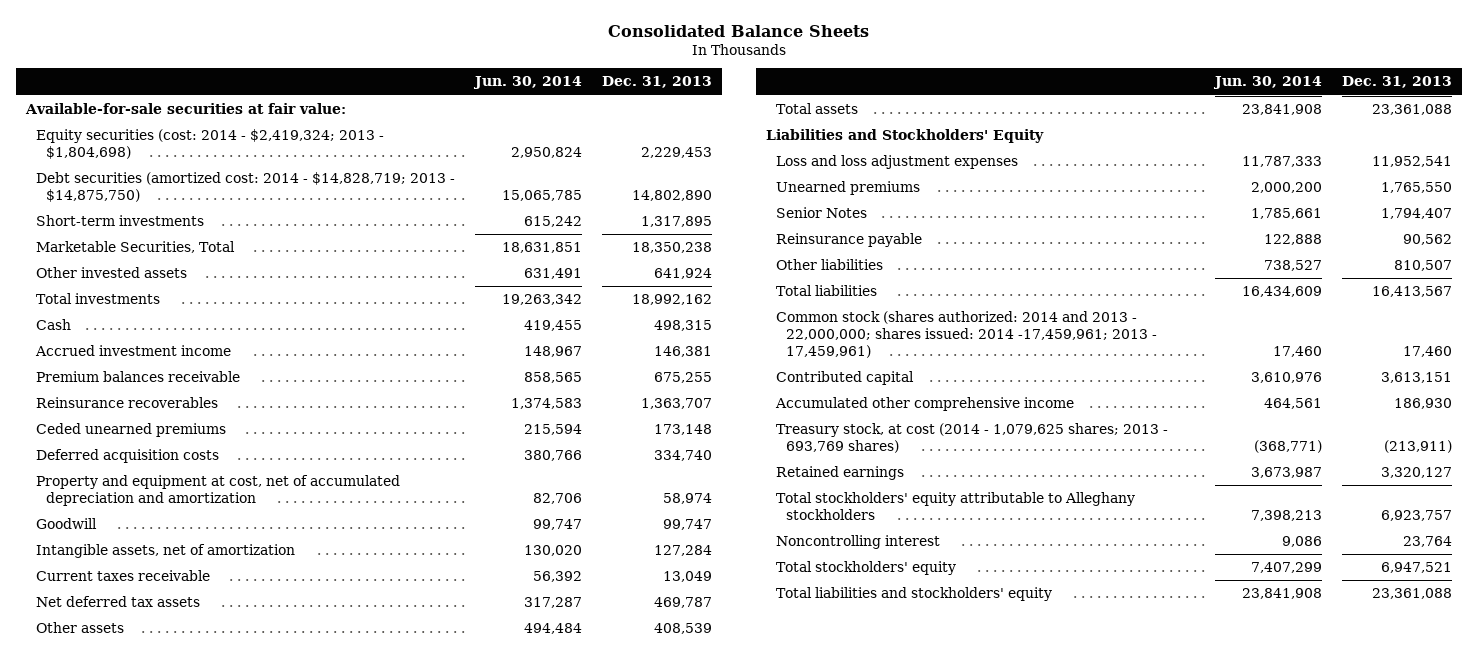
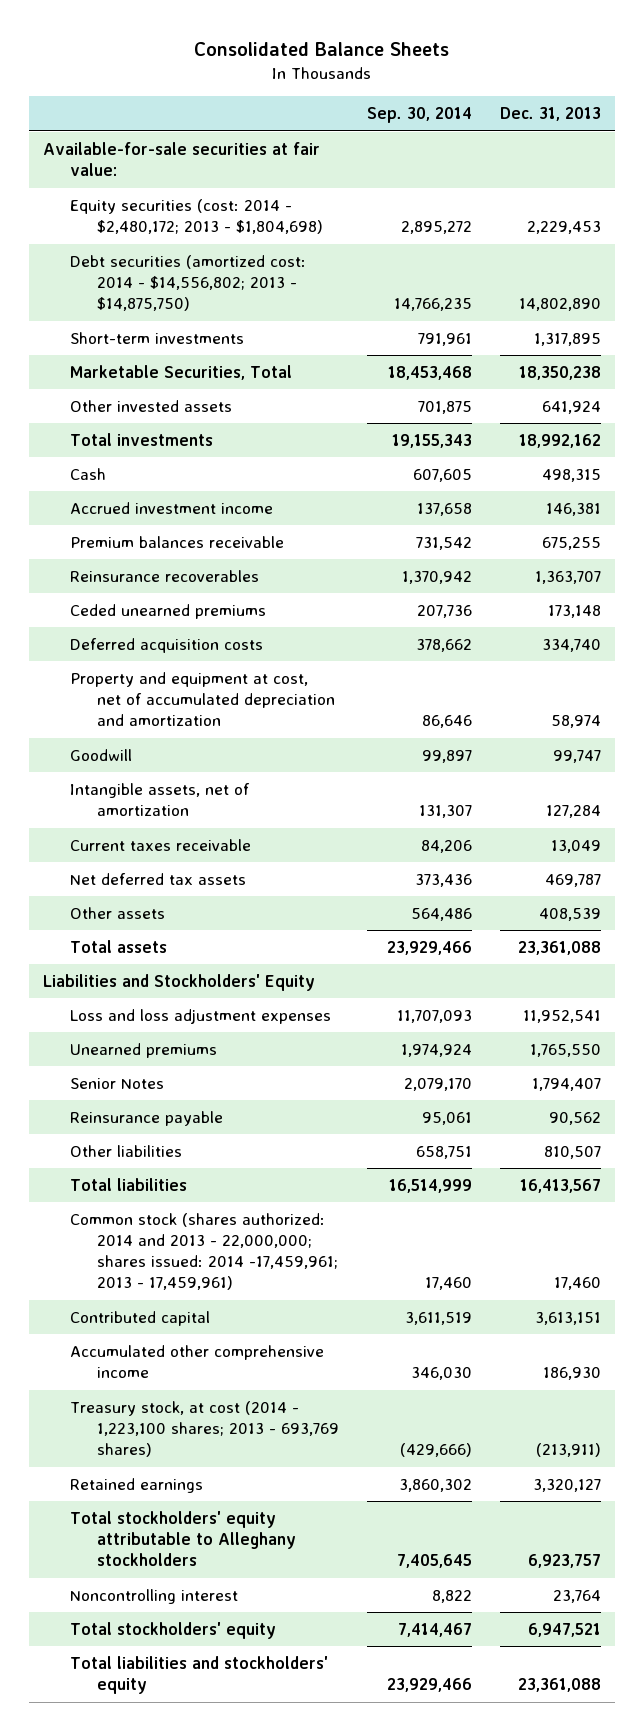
[473,76,583,90] Jun. 30, 2014 -> none
none -> [366,107,472,124] Sep. 30, 2014
[36,129,385,159] Equity securities (cost: 2014 - $2,419,324; 2013 - $1,804,698) -> [69,199,323,235] Equity securities (cost: 2014 - $2,480,172; 2013 - $1,804,698)
[36,172,456,202] Debt securities (amortized cost: 2014 - $14,828,719; 2013 - $14,875,750) -> [69,255,306,312] Debt securities (amortized cost: 2014 - $14,556,802; 2013 - $14,875,750)
[776,423,1169,453] Treasury stock, at cost (2014 - 1,079,625 shares; 2013 - 693,769 shares) -> [69,1401,339,1458] Treasury stock, at cost (2014 - 1,223,100 shares; 2013 - 693,769 shares)

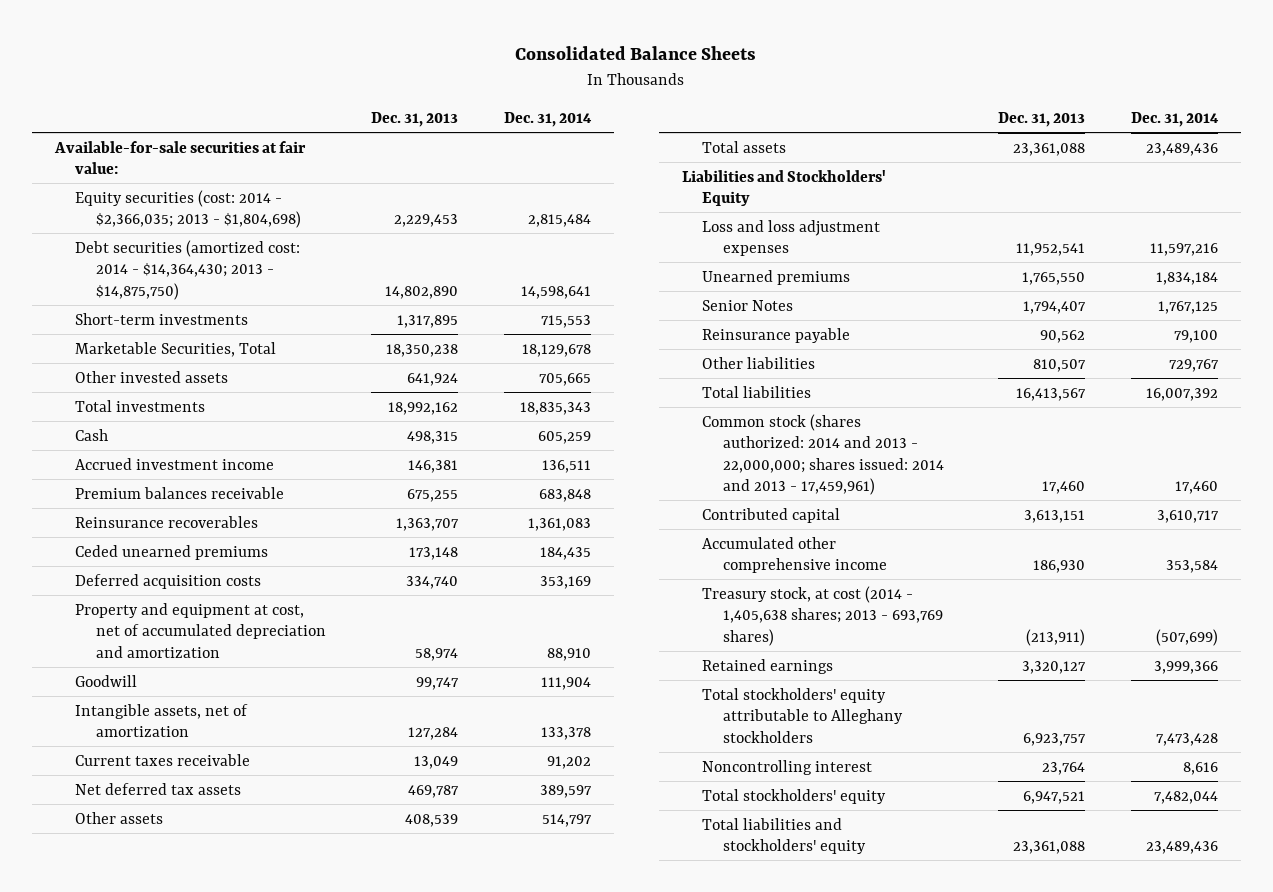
[366,107,472,124] Sep. 30, 2014 -> none
none -> [503,111,592,127] Dec. 31, 2014
[69,199,323,235] Equity securities (cost: 2014 - $2,480,172; 2013 - $1,804,698) -> [75,189,301,229] Equity securities (cost: 2014 - $2,366,035; 2013 - $1,804,698)
[69,255,306,312] Debt securities (amortized cost: 2014 - $14,556,802; 2013 - $14,875,750) -> [75,239,301,300] Debt securities (amortized cost: 2014 - $14,364,430; 2013 - $14,875,750)
[69,1213,338,1291] Common stock (shares authorized: 2014 and 2013 - 22,000,000; shares issued: 2014 -17,459,961; 2013 - 17,459,961) -> [702,413,944,496] Common stock (shares authorized: 2014 and 2013 - 22,000,000; shares issued: 2014 and 2013 - 17,459,961)
[69,1401,339,1458] Treasury stock, at cost (2014 - 1,223,100 shares; 2013 - 693,769 shares) -> [702,585,943,646] Treasury stock, at cost (2014 - 1,405,638 shares; 2013 - 693,769 shares)

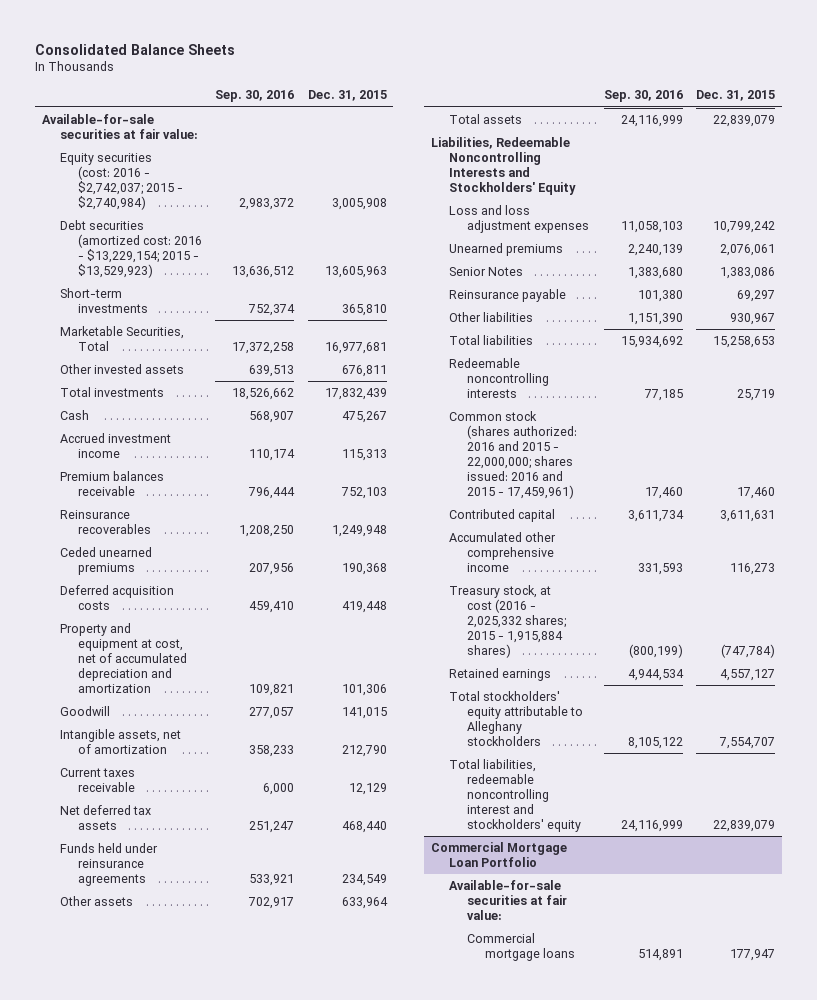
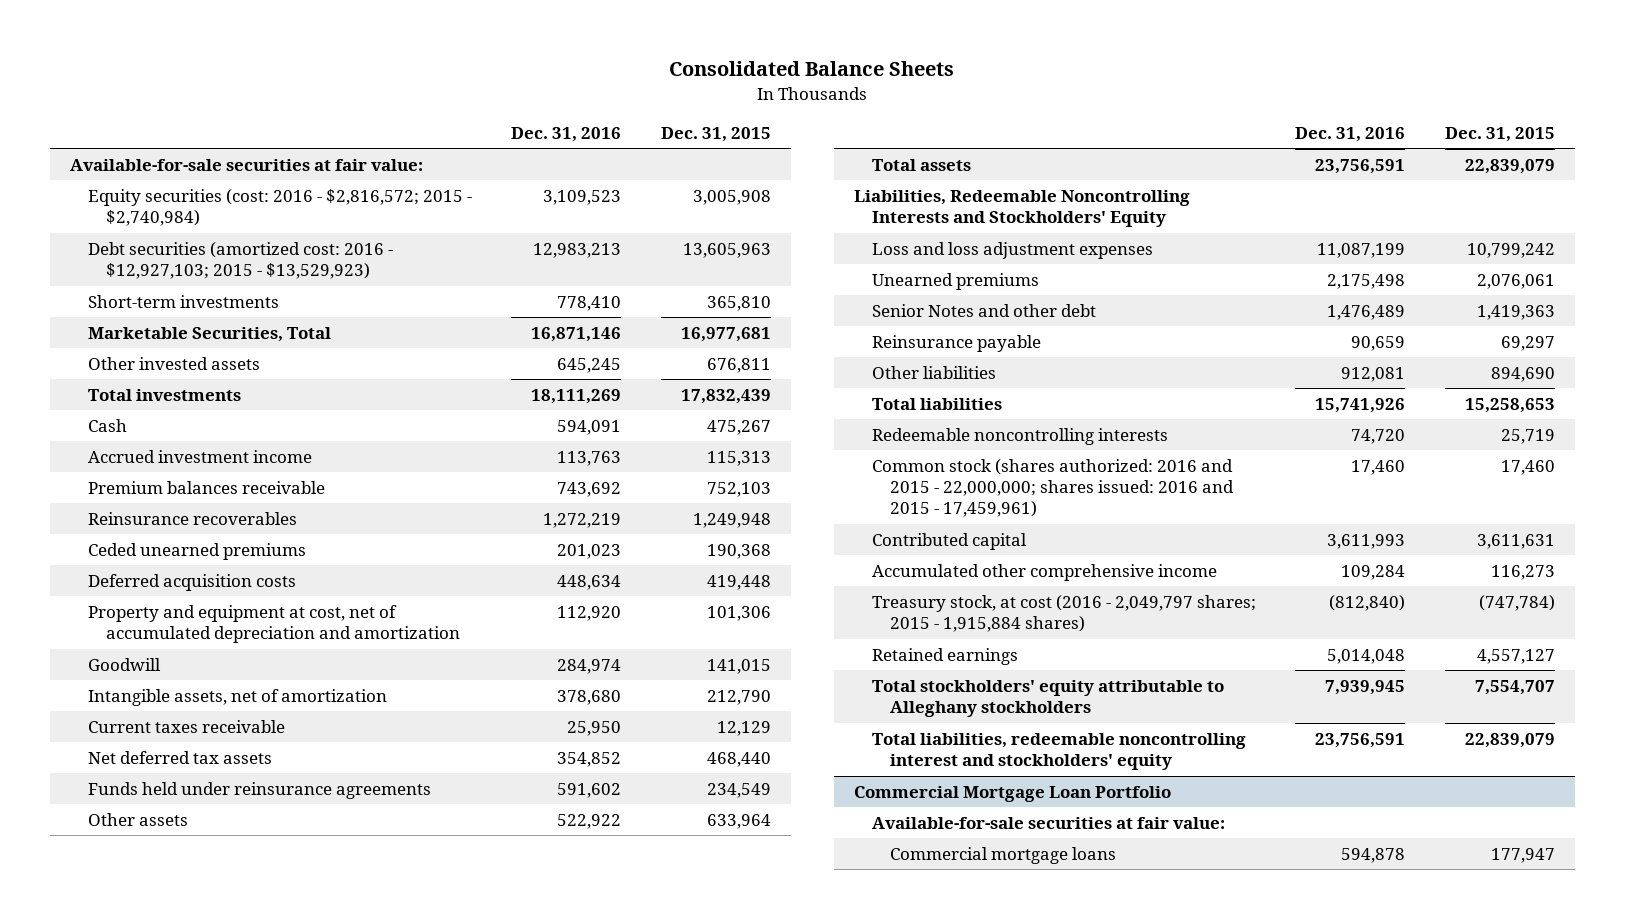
[215,90,295,103] Sep. 30, 2016 -> none
none -> [511,126,622,142] Dec. 31, 2016
[60,152,183,211] Equity securities (cost: 2016 - $2,742,037; 2015 - $2,740,984) -> [87,188,472,227] Equity securities (cost: 2016 - $2,816,572; 2015 - $2,740,984)
[60,219,202,279] Debt securities (amortized cost: 2016 - $13,229,154; 2015 - $13,529,923) -> [87,241,393,280] Debt securities (amortized cost: 2016 - $12,927,103; 2015 - $13,529,923)
[448,266,523,276] Senior Notes -> [871,303,1096,317] Senior Notes and other debt
[720,266,776,279] 1,383,086 -> [1477,304,1556,320] 1,419,363
[730,312,776,325] 930,967 -> [1491,366,1556,382] 894,690
[448,584,566,659] Treasury stock, at cost (2016 - 2,025,332 shares; 2015 - 1,915,884 shares) -> [871,594,1256,633] Treasury stock, at cost (2016 - 2,049,797 shares; 2015 - 1,915,884 shares)

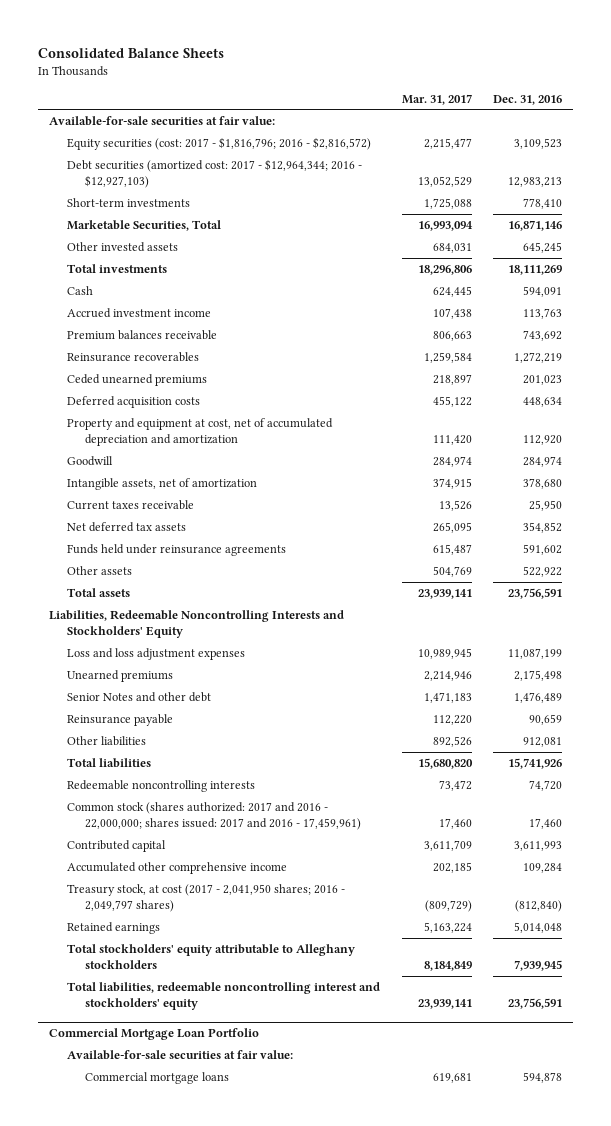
[661,126,772,142] Dec. 31, 2015 -> none
none -> [401,93,472,105] Mar. 31, 2017
[87,188,472,227] Equity securities (cost: 2016 - $2,816,572; 2015 - $2,740,984) -> [67,137,372,151] Equity securities (cost: 2017 - $1,816,796; 2016 - $2,816,572)
[87,241,393,280] Debt securities (amortized cost: 2016 - $12,927,103; 2015 - $13,529,923) -> [67,159,363,189] Debt securities (amortized cost: 2017 - $12,964,344; 2016 - $12,927,103)
[871,458,1234,518] Common stock (shares authorized: 2016 and 2015 - 22,000,000; shares issued: 2016 and 2015 - 17,459,961) -> [67,802,362,831] Common stock (shares authorized: 2017 and 2016 - 22,000,000; shares issued: 2017 and 2016 - 17,459,961)
[871,594,1256,633] Treasury stock, at cost (2016 - 2,049,797 shares; 2015 - 1,915,884 shares) -> [67,884,346,913] Treasury stock, at cost (2017 - 2,041,950 shares; 2016 - 2,049,797 shares)

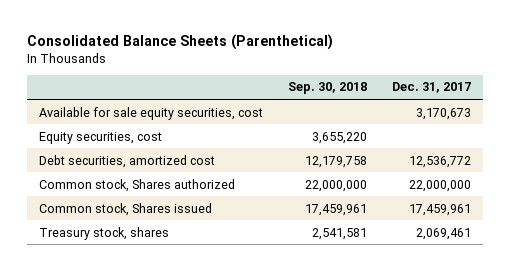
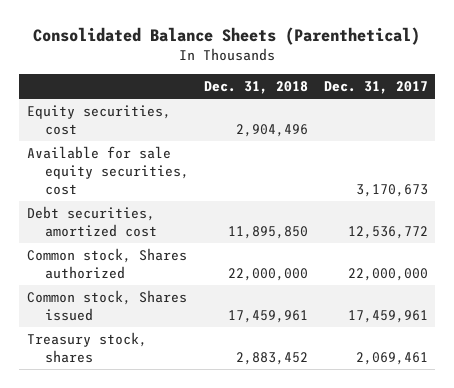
[287,82,367,95] Sep. 30, 2018 -> none
none -> [204,81,309,95] Dec. 31, 2018
[39,106,264,120] Available for sale equity securities, cost -> [26,145,189,196] Available for sale equity securities, cost

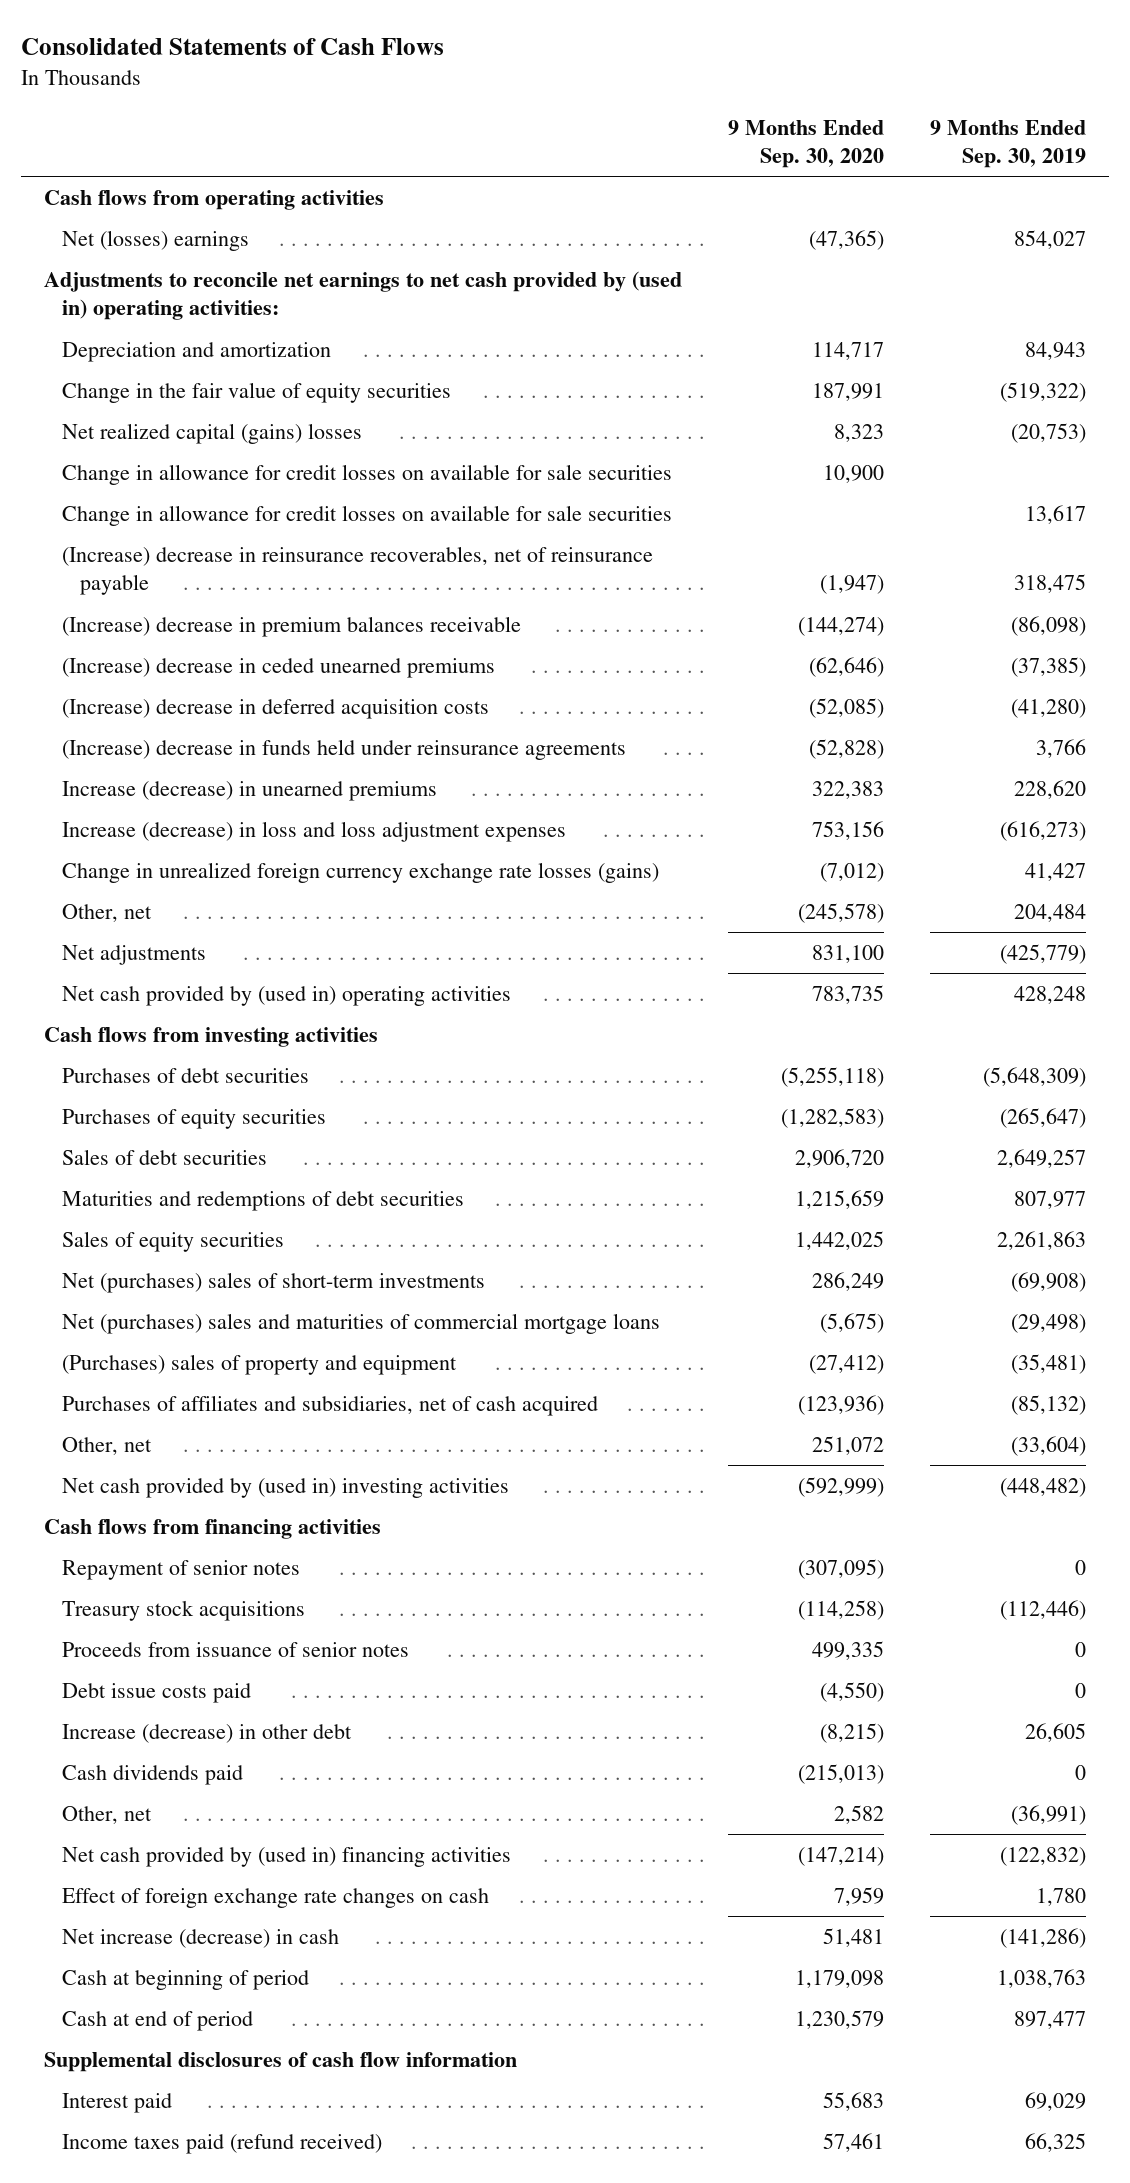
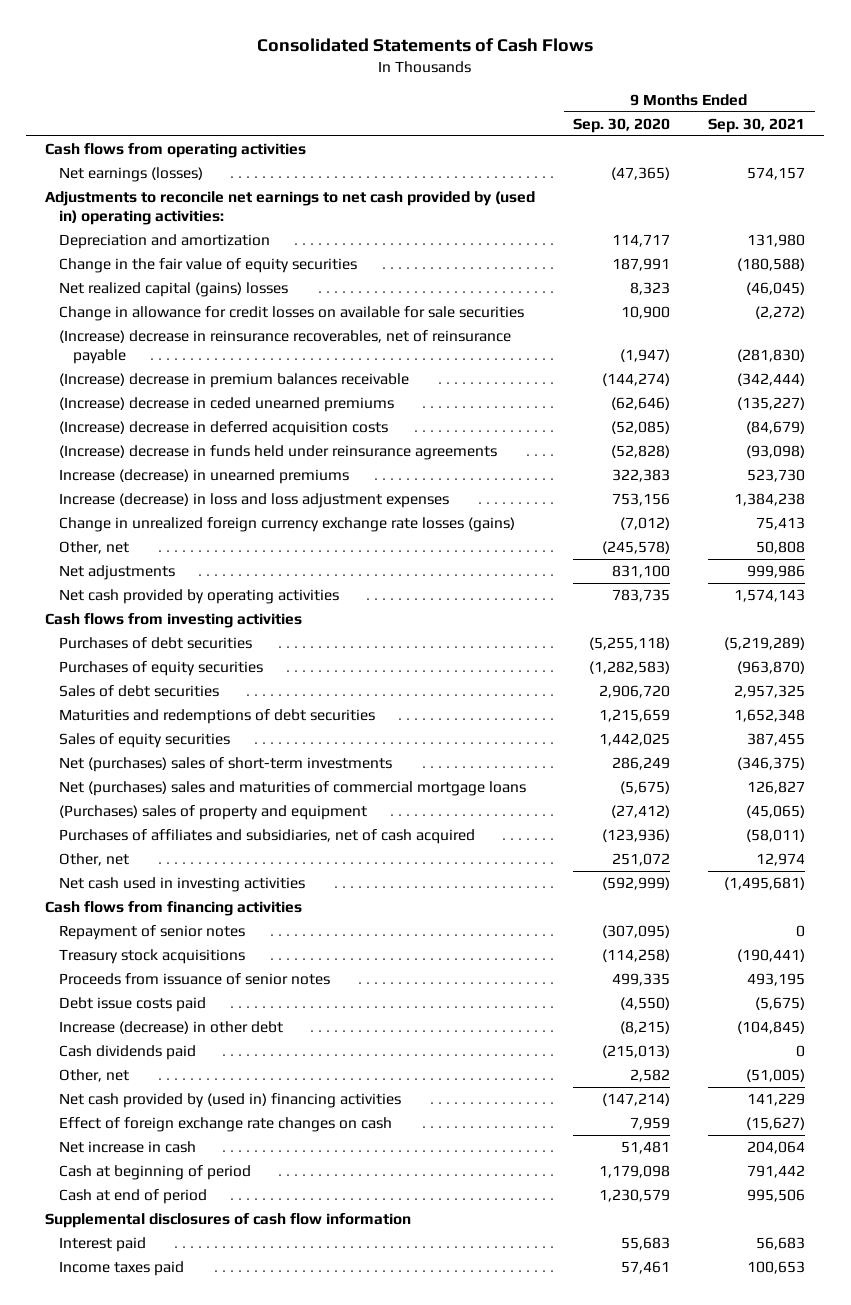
[929,119,1086,169] 9 Months Ended Sep. 30, 2019 -> none
none -> [708,117,806,133] Sep. 30, 2021
[61,229,249,251] Net (losses) earnings -> [59,167,204,183] Net earnings (losses)
[61,504,672,526] Change in allowance for credit losses on available for sale securities -> none
[61,985,511,1006] Net cash provided by (used in) operating activities -> [59,589,340,605] Net cash provided by operating activities
[61,1477,509,1498] Net cash provided by (used in) investing activities -> [59,877,306,893] Net cash used in investing activities
[61,1928,339,1948] Net increase (decrease) in cash -> [59,1141,197,1154] Net increase in cash
[61,2133,382,2154] Income taxes paid (refund received) -> [59,1261,185,1277] Income taxes paid

